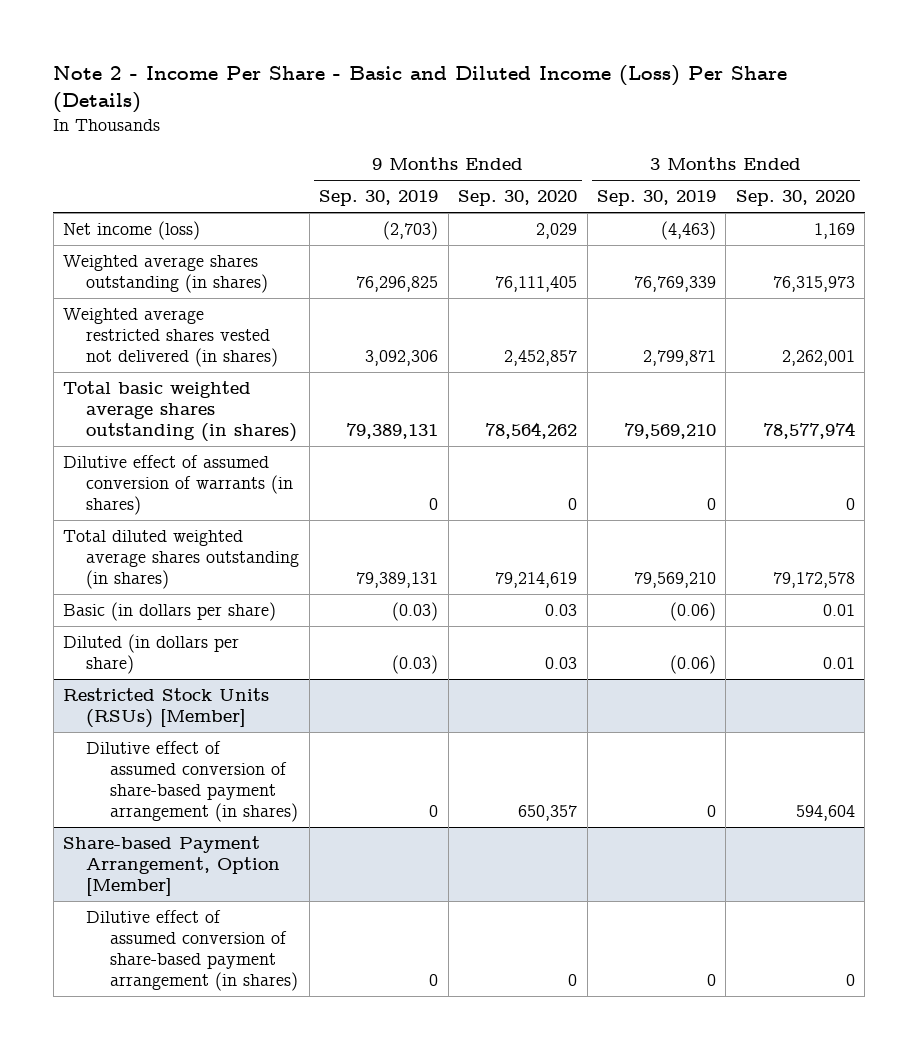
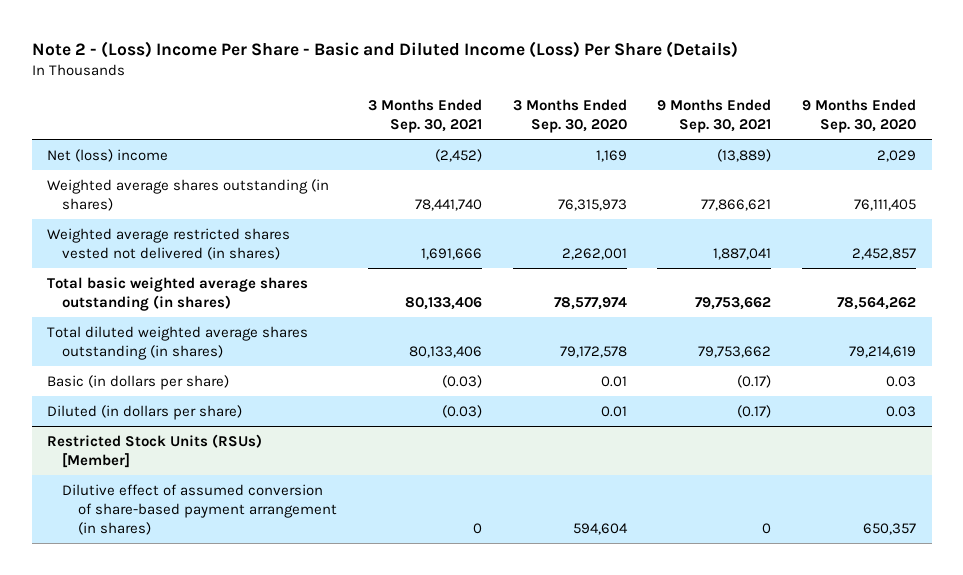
[53,65,788,114] Note 2 - Income Per Share - Basic and Diluted Income (Loss) Per Share (Details) -> [31,41,738,59] Note 2 - (Loss) Income Per Share - Basic and Diluted Income (Loss) Per Share (Details)
[319,190,439,207] Sep. 30, 2019 -> none
[596,190,716,207] Sep. 30, 2019 -> none
none -> [367,99,482,134] 3 Months Ended Sep. 30, 2021
none -> [657,99,772,134] 9 Months Ended Sep. 30, 2021
[63,220,201,240] Net income (loss) -> [46,148,168,162] Net (loss) income
[63,454,294,516] Dilutive effect of assumed conversion of warrants (in shares) -> none
[63,835,281,897] Share-based Payment Arrangement, Option [Member] -> none
[86,909,298,992] Dilutive effect of assumed conversion of share-based payment arrangement (in shares) -> none

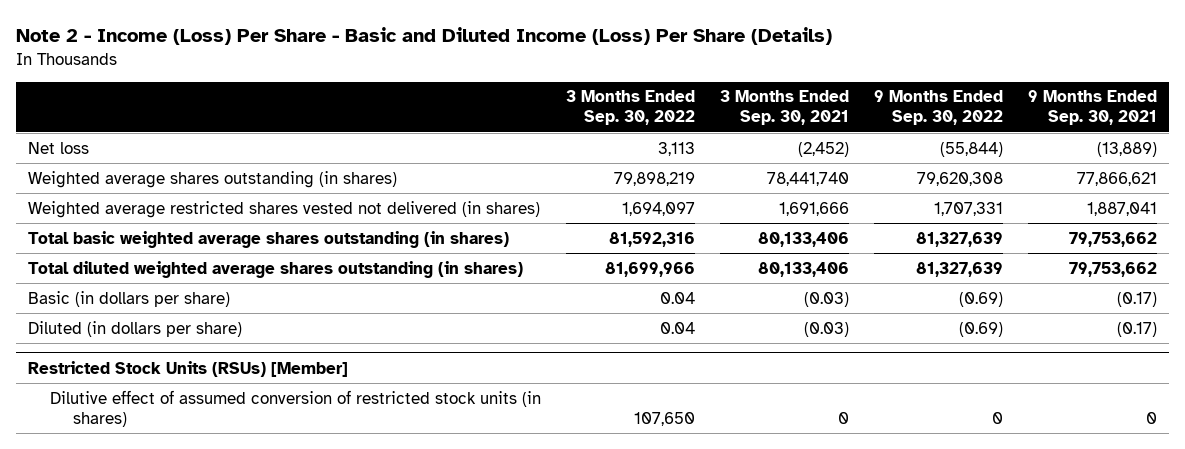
[31,41,738,59] Note 2 - (Loss) Income Per Share - Basic and Diluted Income (Loss) Per Share (Details) -> [15,26,832,45] Note 2 - Income (Loss) Per Share - Basic and Diluted Income (Loss) Per Share (Details)
[512,99,627,134] 3 Months Ended Sep. 30, 2020 -> none
[802,99,917,134] 9 Months Ended Sep. 30, 2020 -> none
none -> [566,90,696,126] 3 Months Ended Sep. 30, 2022
none -> [874,90,1004,126] 9 Months Ended Sep. 30, 2022
[46,148,168,162] Net (loss) income -> [28,141,90,154] Net loss
[62,483,338,535] Dilutive effect of assumed conversion of share-based payment arrangement (in shares) -> [50,389,542,427] Dilutive effect of assumed conversion of restricted stock units (in shares)

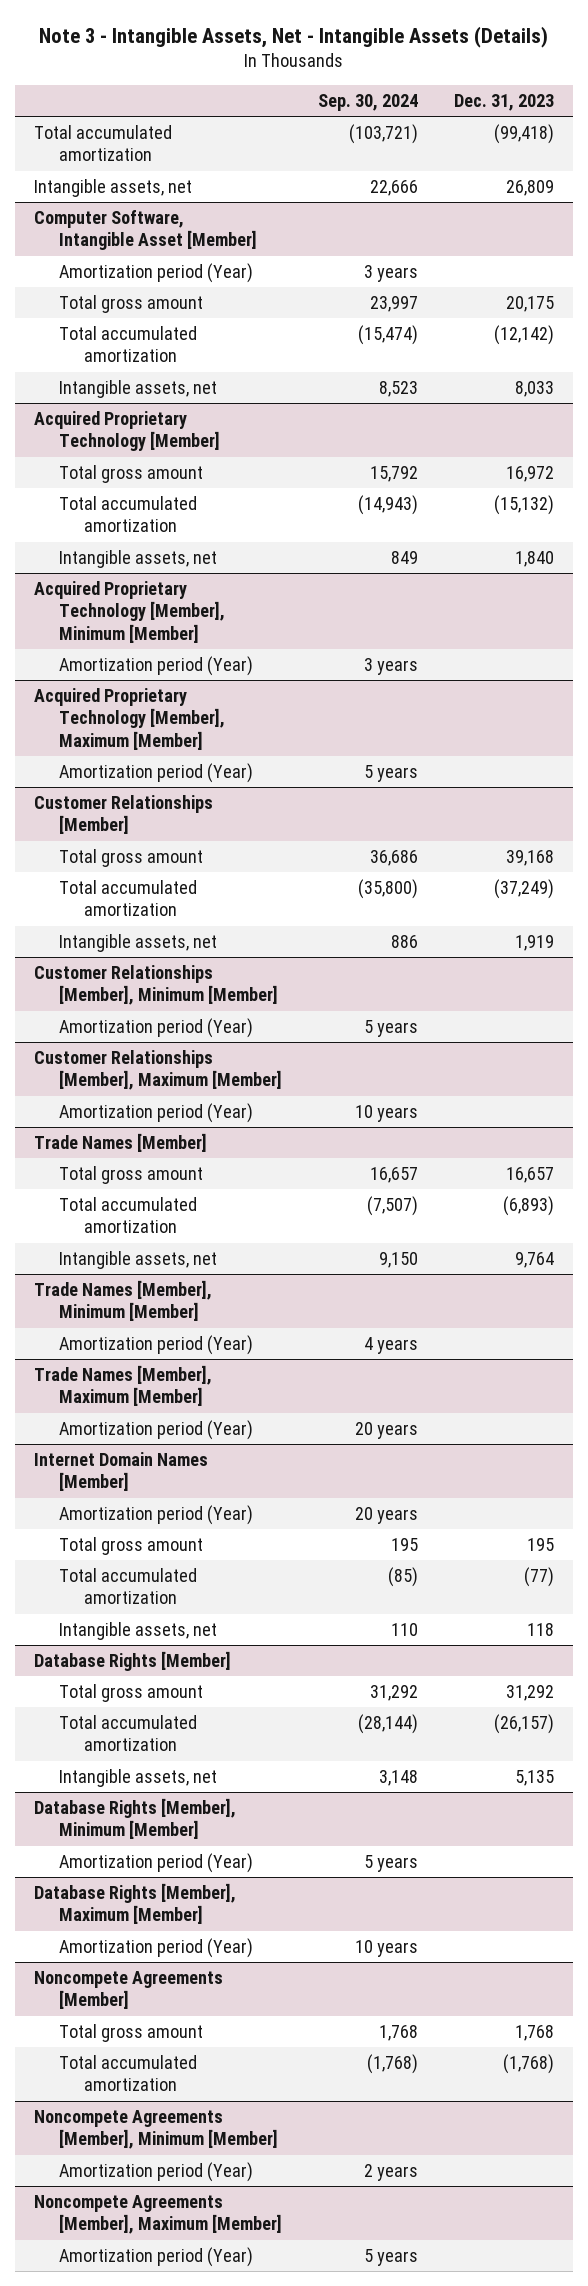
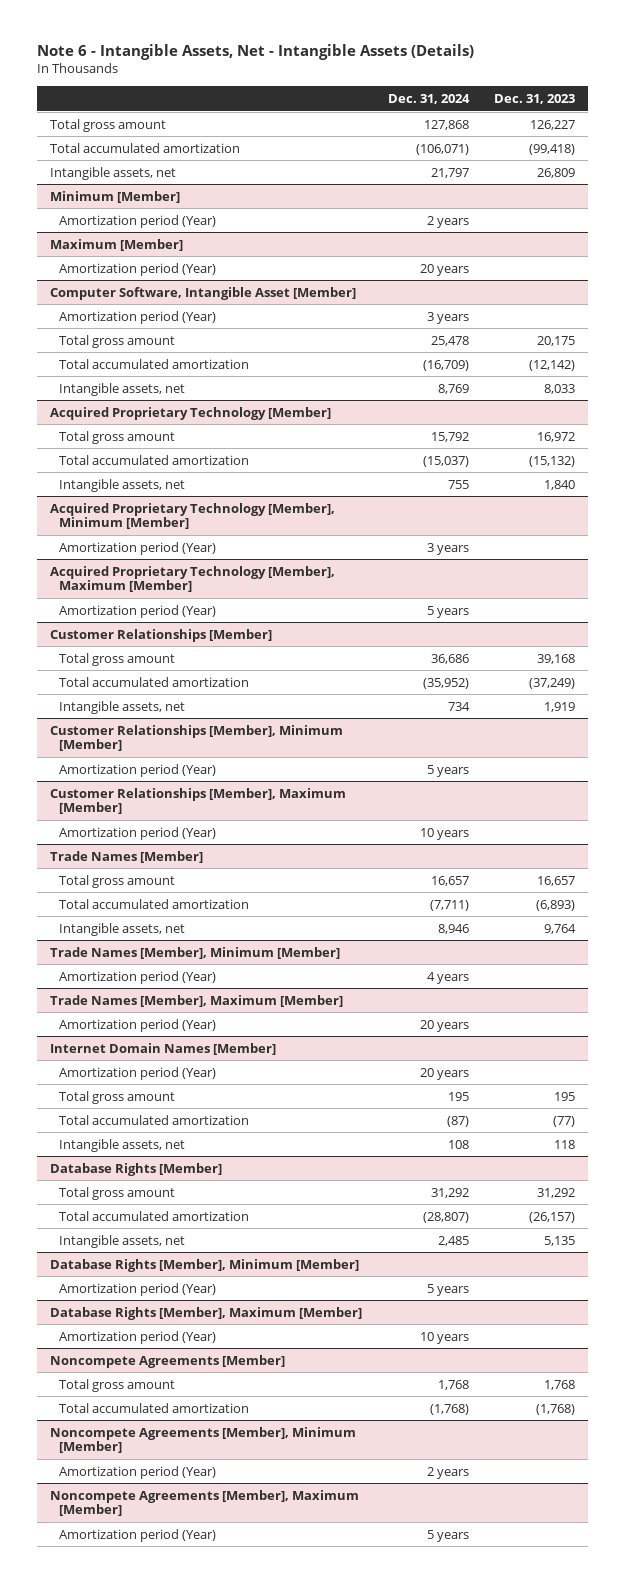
[39,26,549,49] Note 3 - Intangible Assets, Net - Intangible Assets (Details) -> [36,44,474,61] Note 6 - Intangible Assets, Net - Intangible Assets (Details)
[318,93,419,111] Sep. 30, 2024 -> none
none -> [387,93,470,104] Dec. 31, 2024
none -> [49,118,166,132] Total gross amount
none -> [49,190,180,203] Minimum [Member]
none -> [58,214,216,228] Amortization period (Year)
none -> [49,238,183,251] Maximum [Member]
none -> [58,262,216,276] Amortization period (Year)

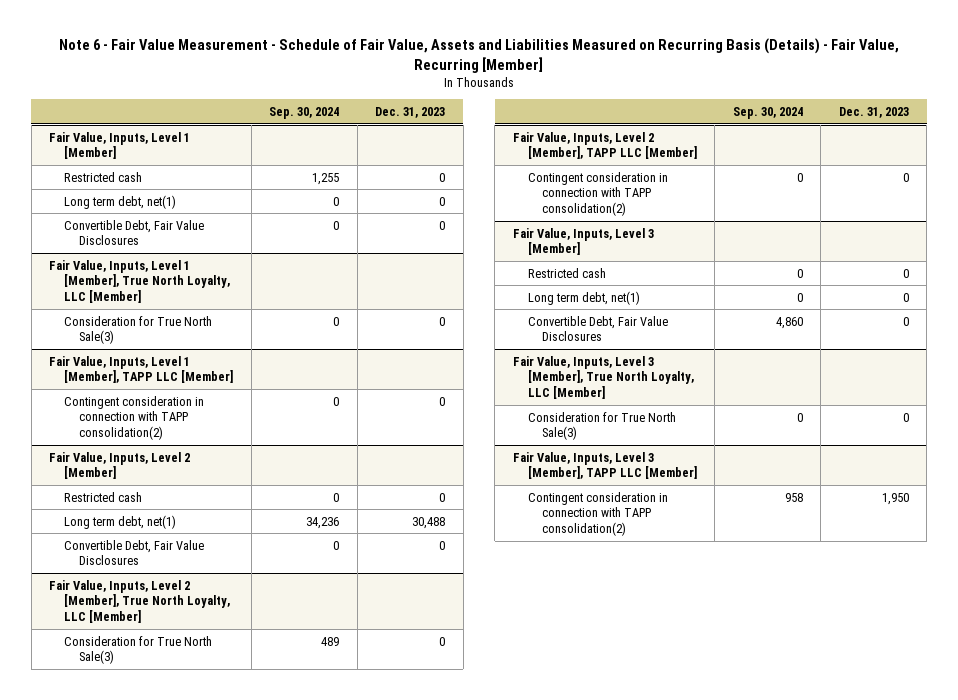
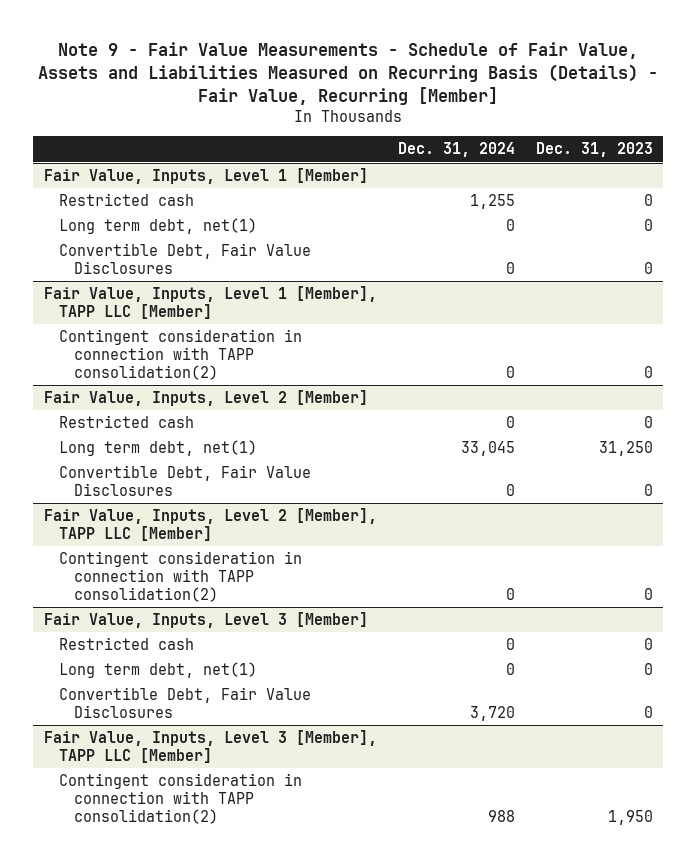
[58,38,899,73] Note 6 - Fair Value Measurement - Schedule of Fair Value, Assets and Liabilities Measured on Recurring Basis (Details) - Fair Value, Recurring [Member] -> [38,41,659,105] Note 9 - Fair Value Measurements - Schedule of Fair Value, Assets and Liabilities Measured on Recurring Basis (Details) - Fair Value, Recurring [Member]
[269,106,340,119] Sep. 30, 2024 -> none
none -> [397,142,515,158] Dec. 31, 2024
[49,259,231,303] Fair Value, Inputs, Level 1 [Member], True North Loyalty, LLC [Member] -> none
[64,315,213,345] Consideration for True North Sale(3) -> none
[412,516,446,529] 30,488 -> [598,441,653,457] 31,250
[49,579,231,623] Fair Value, Inputs, Level 2 [Member], True North Loyalty, LLC [Member] -> none
[64,635,213,665] Consideration for True North Sale(3) -> none
[512,355,694,399] Fair Value, Inputs, Level 3 [Member], True North Loyalty, LLC [Member] -> none
[527,411,676,441] Consideration for True North Sale(3) -> none

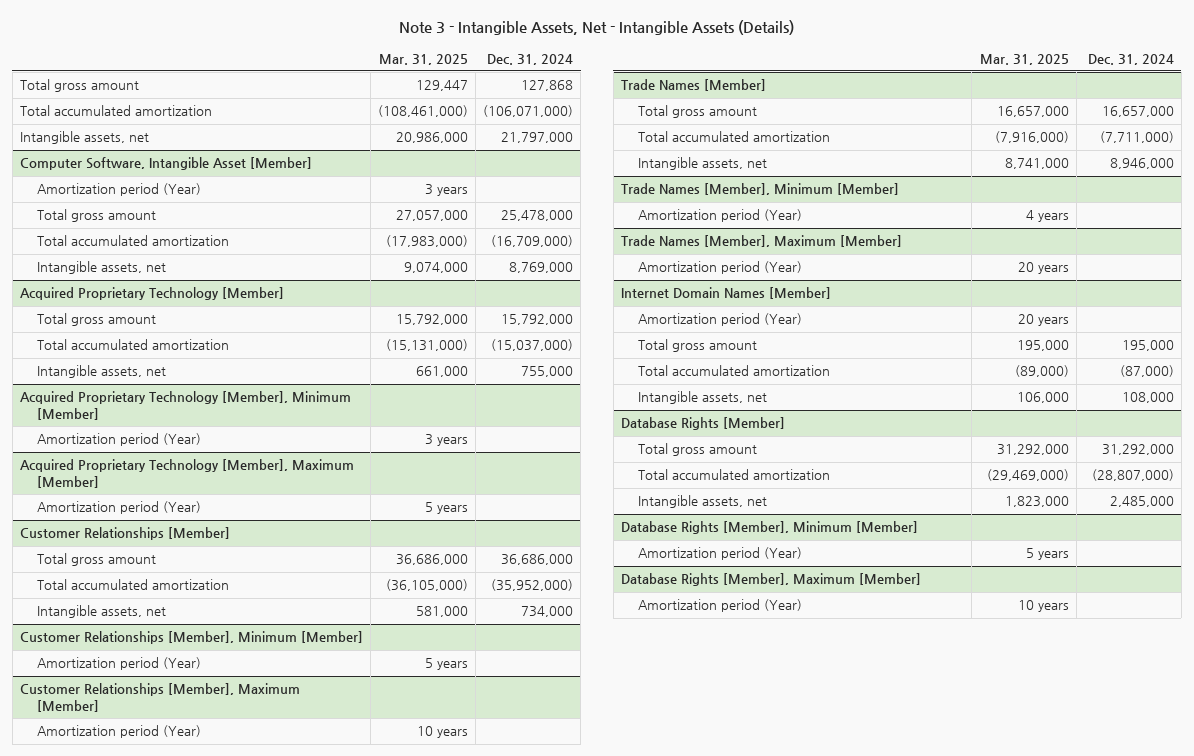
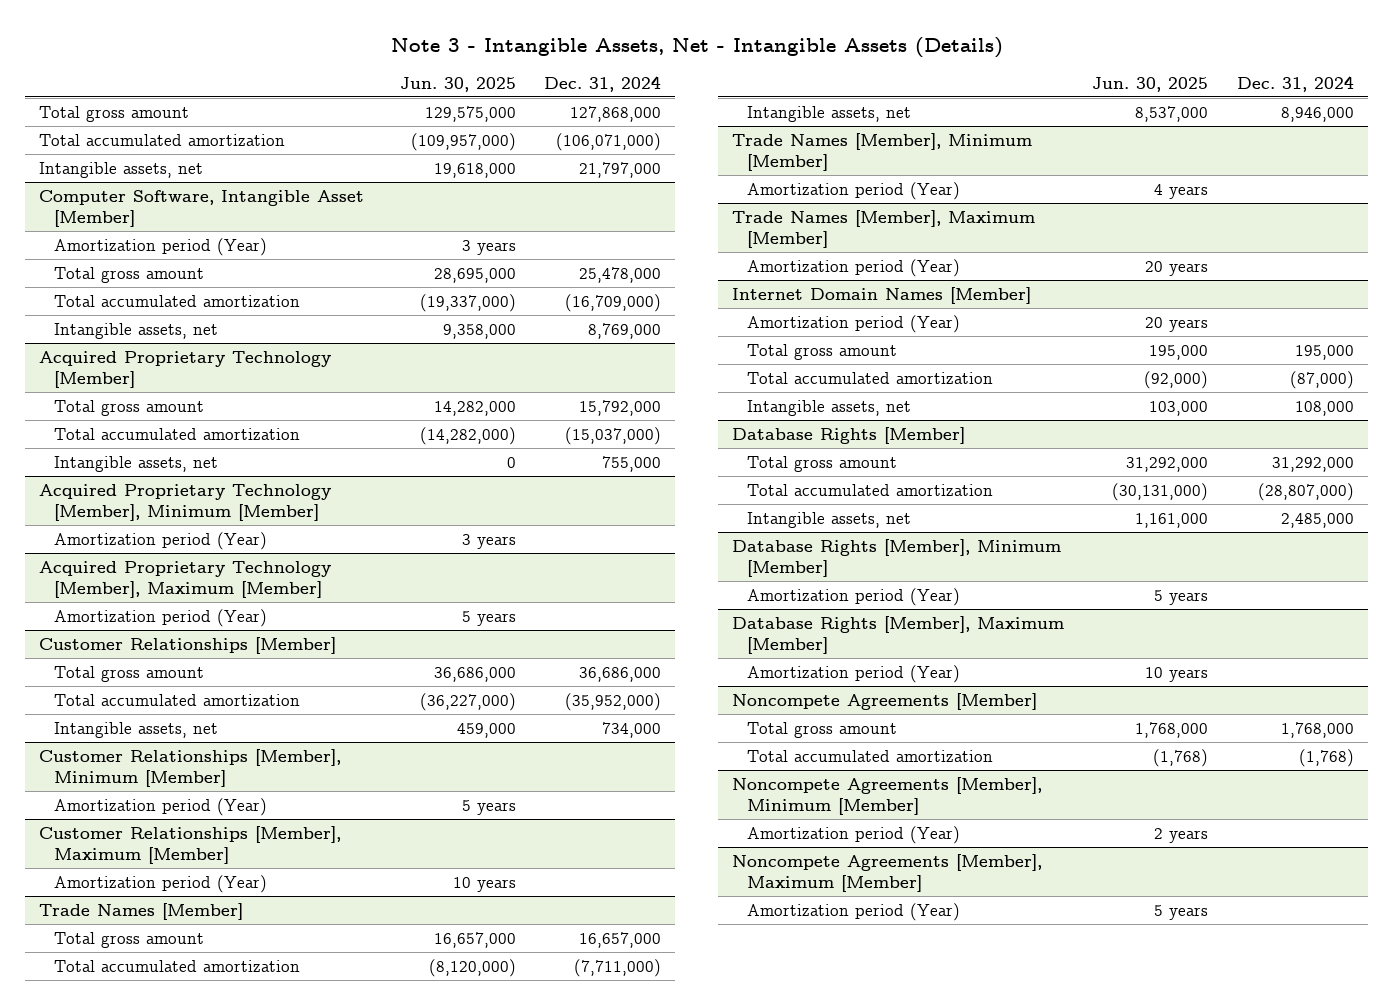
[378,53,468,65] Mar. 31, 2025 -> none
none -> [399,76,516,92] Jun. 30, 2025
[521,80,574,92] 127,868 -> [569,105,661,122] 127,868,000
none -> [732,692,1038,710] Noncompete Agreements [Member]
none -> [746,721,897,738] Total gross amount
none -> [746,749,993,762] Total accumulated amortization
none -> [732,776,1043,815] Noncompete Agreements [Member], Minimum [Member]
none -> [746,825,960,844] Amortization period (Year)
none -> [732,853,1043,892] Noncompete Agreements [Member], Maximum [Member]
none -> [746,902,960,921] Amortization period (Year)

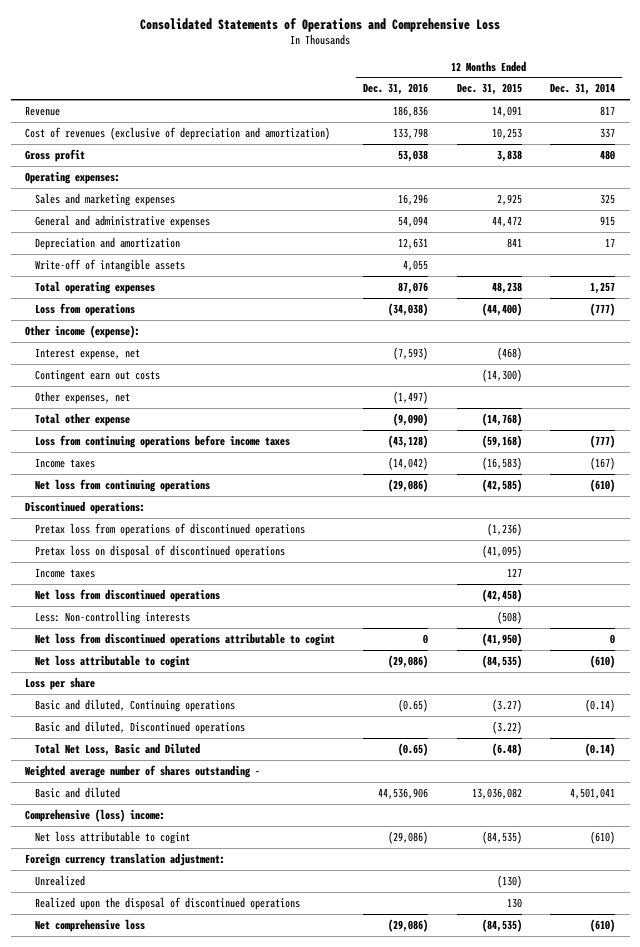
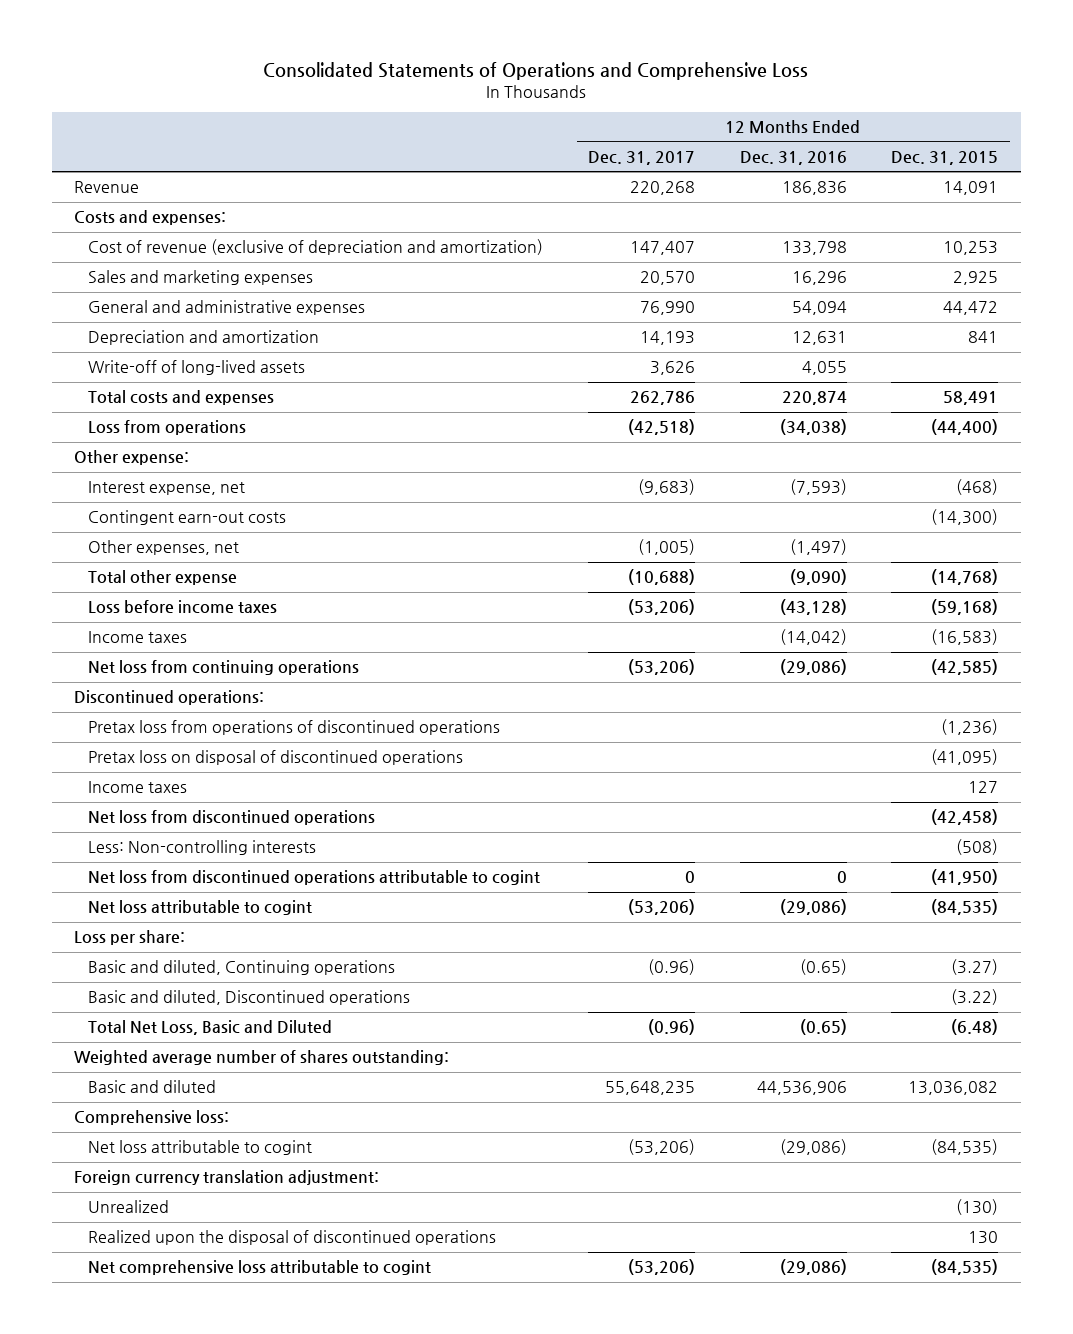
[550,83,616,96] Dec. 31, 2014 -> none
none -> [588,150,696,165] Dec. 31, 2017
[24,148,85,162] Gross profit -> none
[24,170,120,184] Operating expenses: -> none
none -> [74,210,227,226] Costs and expenses:
[24,126,330,140] Cost of revenues (exclusive of depreciation and amortization) -> [88,239,544,256] Cost of revenue (exclusive of depreciation and amortization)
[34,280,155,294] Total operating expenses -> none
[34,258,185,272] Write-off of intangible assets -> [88,360,306,376] Write-off of long-lived assets
none -> [88,390,275,406] Total costs and expenses
[24,324,140,338] Other income (expense): -> [74,450,190,466] Other expense:
[34,369,160,382] Contingent earn out costs -> [88,510,287,526] Contingent earn-out costs
[34,434,290,448] Loss from continuing operations before income taxes -> [88,600,278,615] Loss before income taxes
[24,676,95,690] Loss per share -> [74,930,186,946] Loss per share:
[24,764,260,778] Weighted average number of shares outstanding - -> [74,1050,450,1066] Weighted average number of shares outstanding:
[24,808,165,822] Comprehensive (loss) income: -> [74,1110,230,1126] Comprehensive loss:
[34,918,145,932] Net comprehensive loss -> [88,1260,432,1276] Net comprehensive loss attributable to cogint

